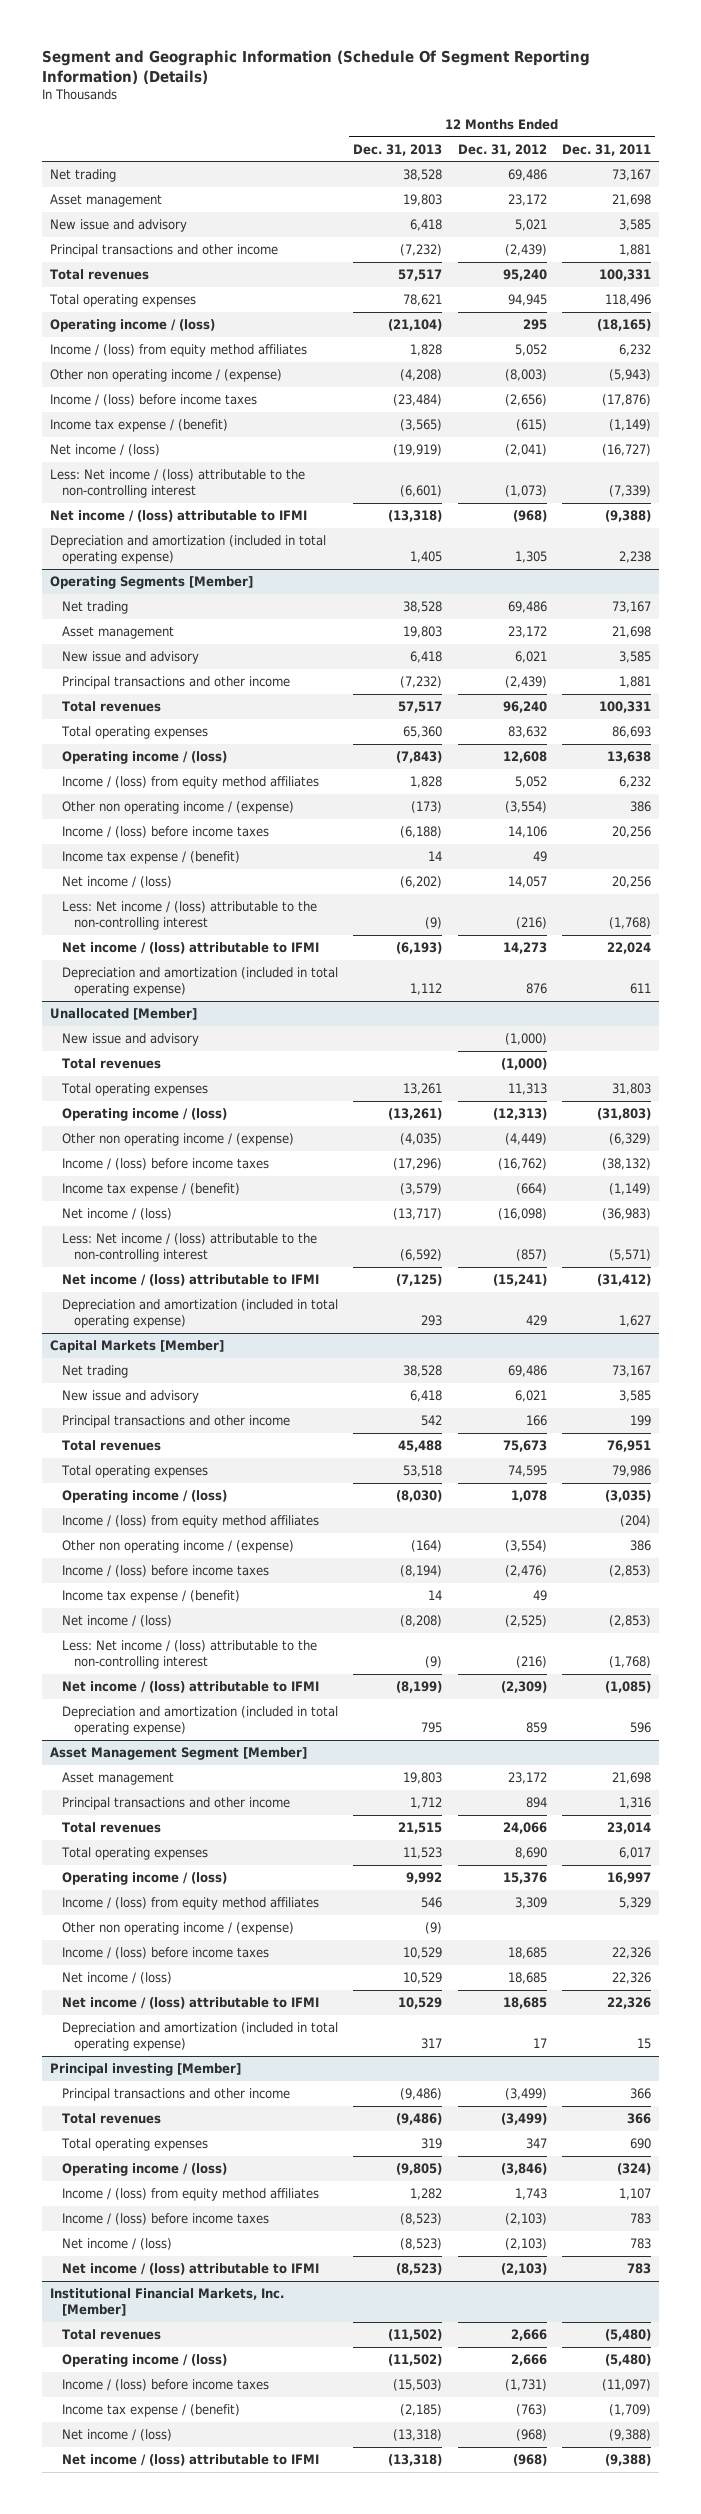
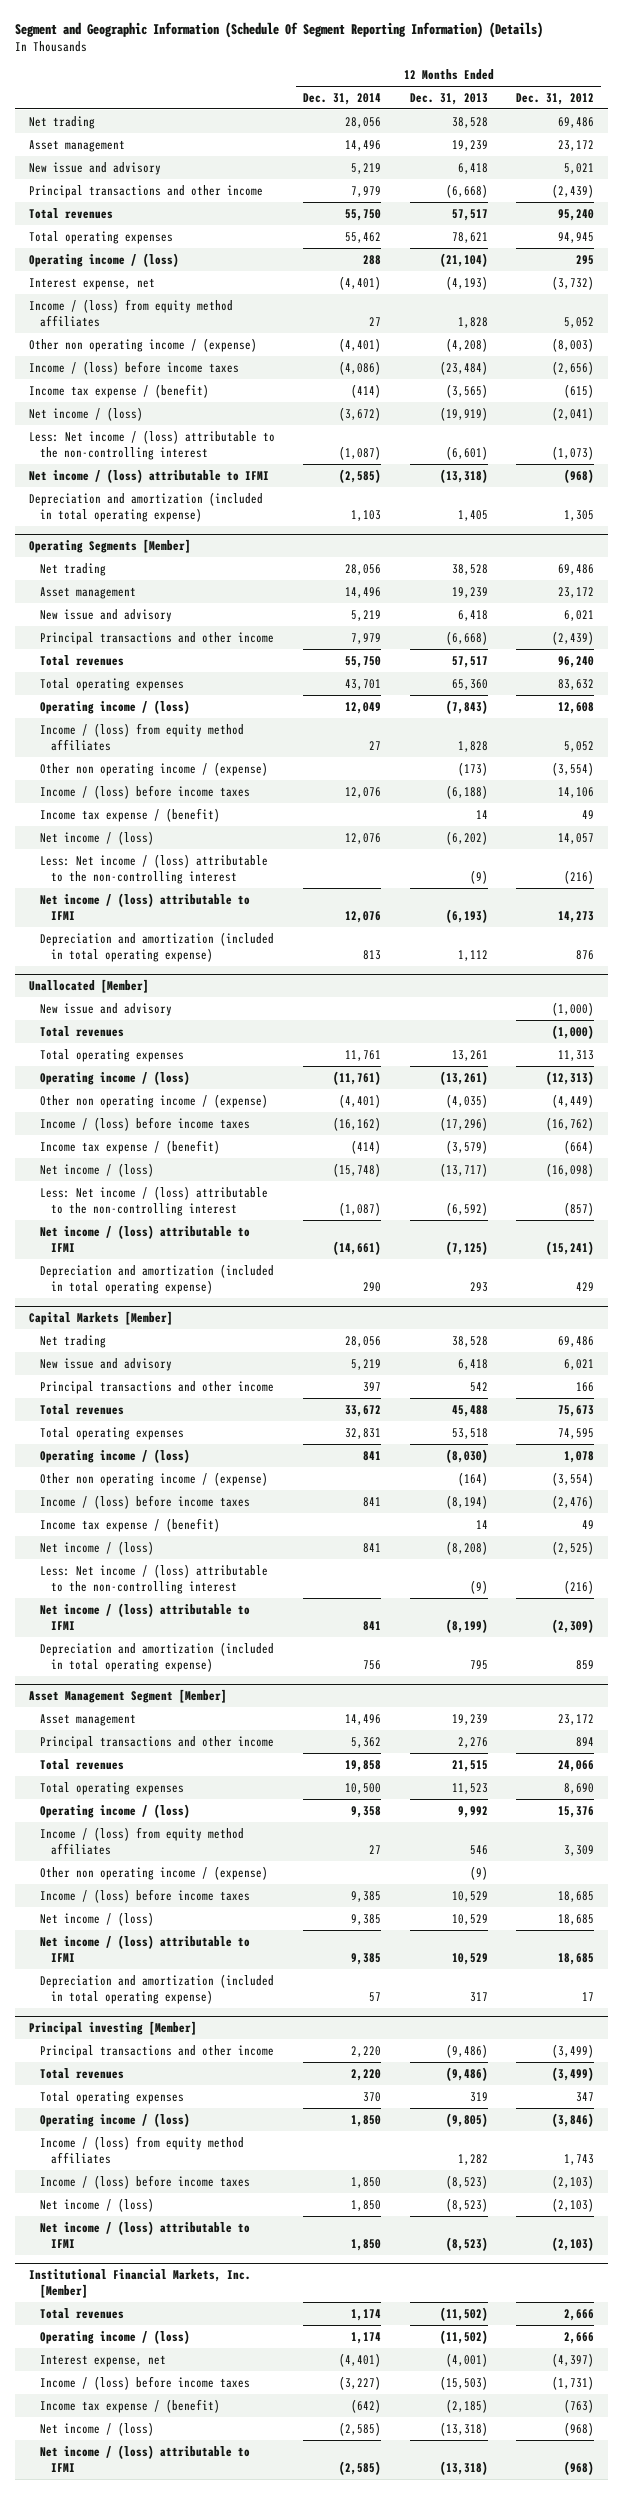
[562,143,652,156] Dec. 31, 2011 -> none
none -> [303,92,382,105] Dec. 31, 2014
[403,194,443,207] 19,803 -> [451,139,488,151] 19,239
[400,244,443,257] (7,232) -> [445,183,488,198] (6,668)
none -> [29,277,156,290] Interest expense, net
[403,626,443,639] 19,803 -> [451,586,488,598] 19,239
[400,676,443,689] (7,232) -> [445,630,488,645] (6,668)
[61,1515,319,1529] Income / (loss) from equity method affiliates -> none
[403,1772,443,1785] 19,803 -> [451,1713,488,1725] 19,239
[410,1797,443,1810] 1,712 -> [457,1736,488,1748] 2,276
none -> [40,2354,167,2367] Interest expense, net

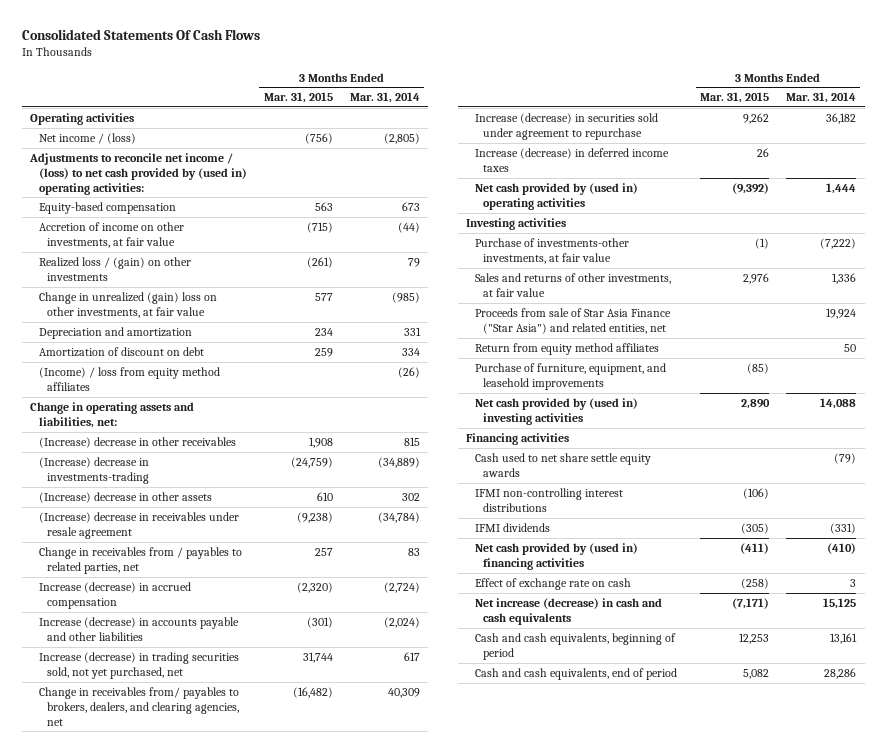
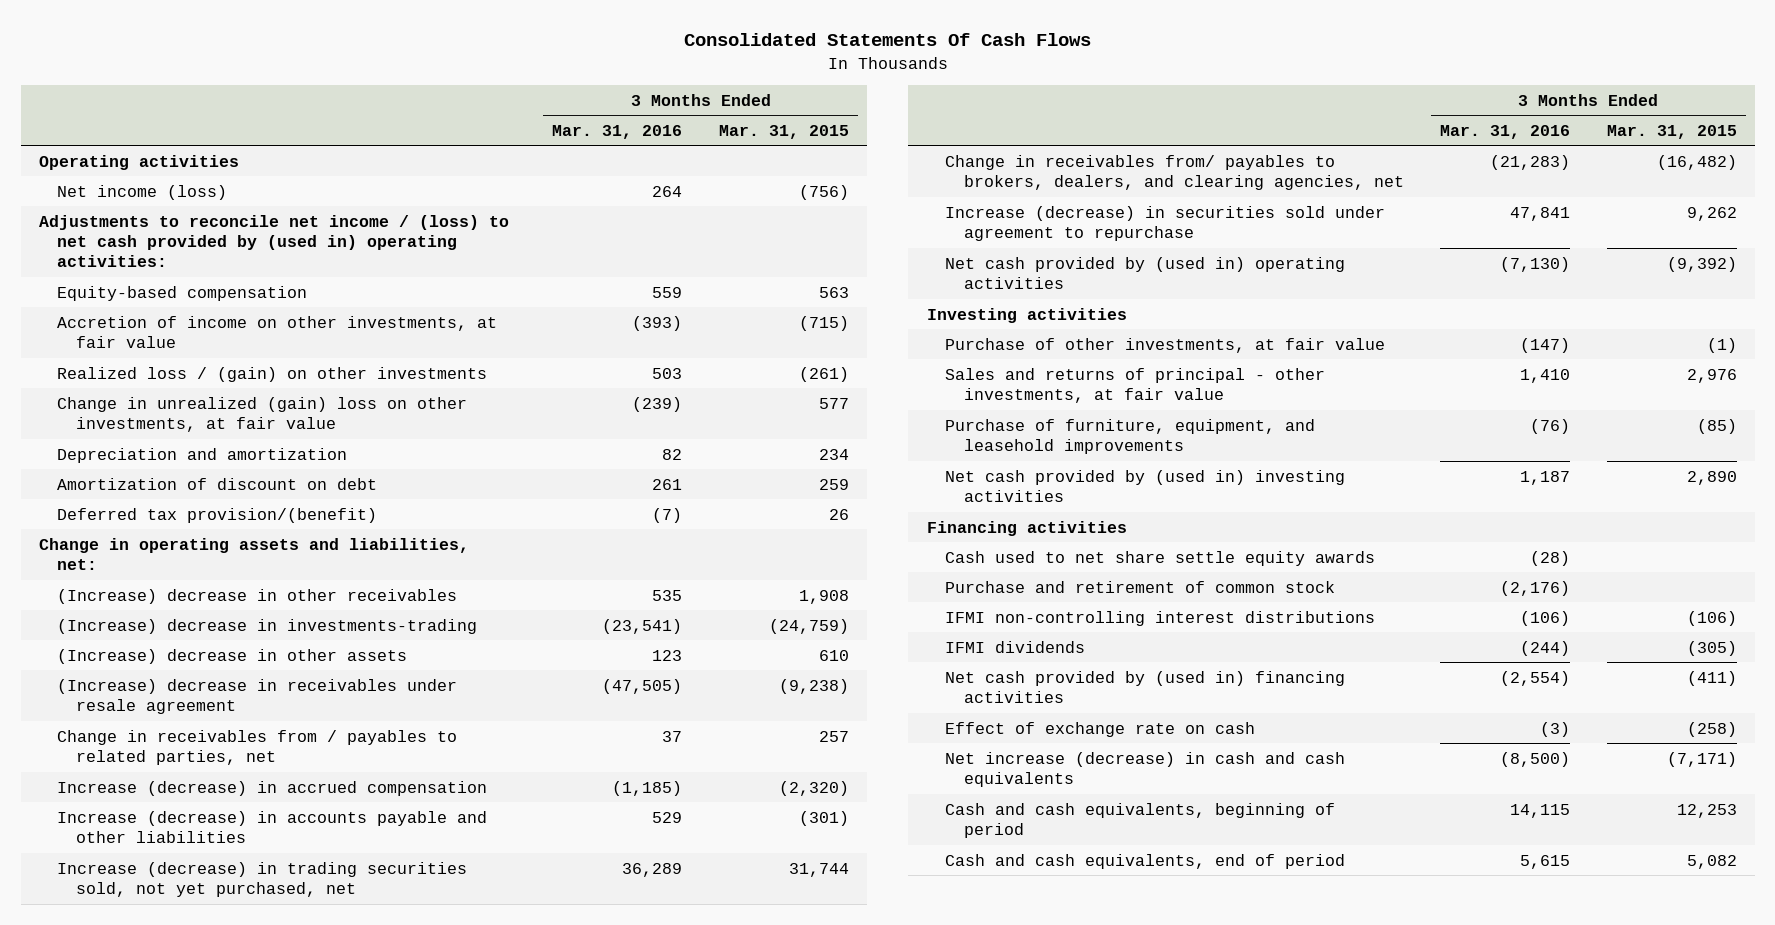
[349,92,420,104] Mar. 31, 2014 -> none
none -> [552,124,683,139] Mar. 31, 2016
[38,132,136,144] Net income / (loss) -> [57,184,228,200] Net income (loss)
[38,366,220,391] (Income) / loss from equity method affiliates -> none
none -> [57,507,378,523] Deferred tax provision/(benefit)
[474,147,669,172] Increase (decrease) in deferred income taxes -> none
[474,307,671,334] Proceeds from sale of Star Asia Finance ("Star Asia") and related entities, net -> none
[474,342,659,355] Return from equity method affiliates -> none
[474,237,629,264] Purchase of investments-other investments, at fair value -> [945,337,1386,353] Purchase of other investments, at fair value
[474,272,671,297] Sales and returns of other investments, at fair value -> [945,367,1326,403] Sales and returns of principal - other investments, at fair value
none -> [945,580,1336,593] Purchase and retirement of common stock

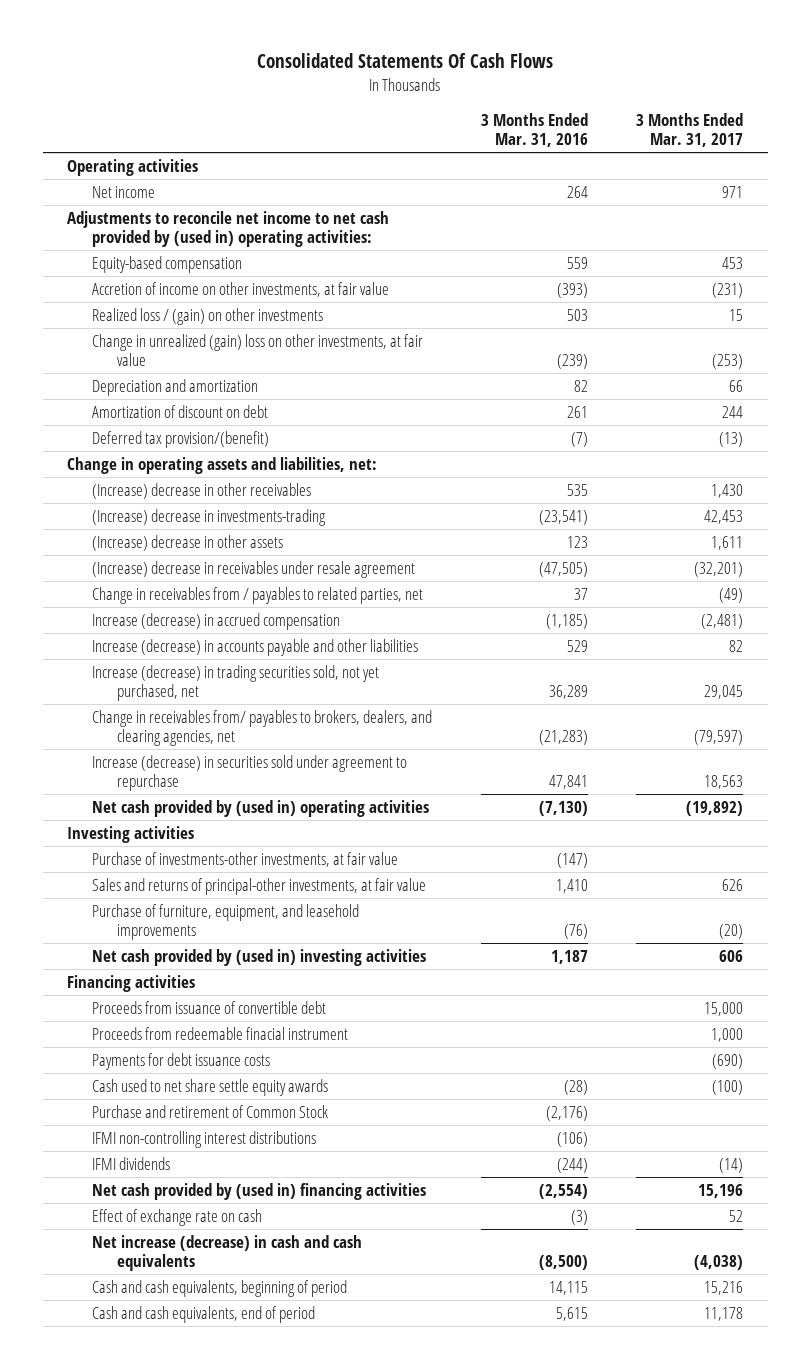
[718,124,849,139] Mar. 31, 2015 -> none
none -> [636,113,744,148] 3 Months Ended Mar. 31, 2017
[57,184,228,200] Net income (loss) -> [92,186,156,199] Net income
[38,214,509,268] Adjustments to reconcile net income / (loss) to net cash provided by (used in) operating activities: -> [67,211,390,248] Adjustments to reconcile net income to net cash provided by (used in) operating activities:
[945,337,1386,353] Purchase of other investments, at fair value -> [92,852,399,868] Purchase of investments-other investments, at fair value
[945,367,1326,403] Sales and returns of principal - other investments, at fair value -> [92,878,427,896] Sales and returns of principal-other investments, at fair value
none -> [92,1001,327,1015] Proceeds from issuance of convertible debt
none -> [92,1027,349,1041] Proceeds from redeemable finacial instrument
none -> [92,1053,271,1071] Payments for debt issuance costs
[945,580,1336,593] Purchase and retirement of common stock -> [92,1105,329,1119] Purchase and retirement of Common Stock

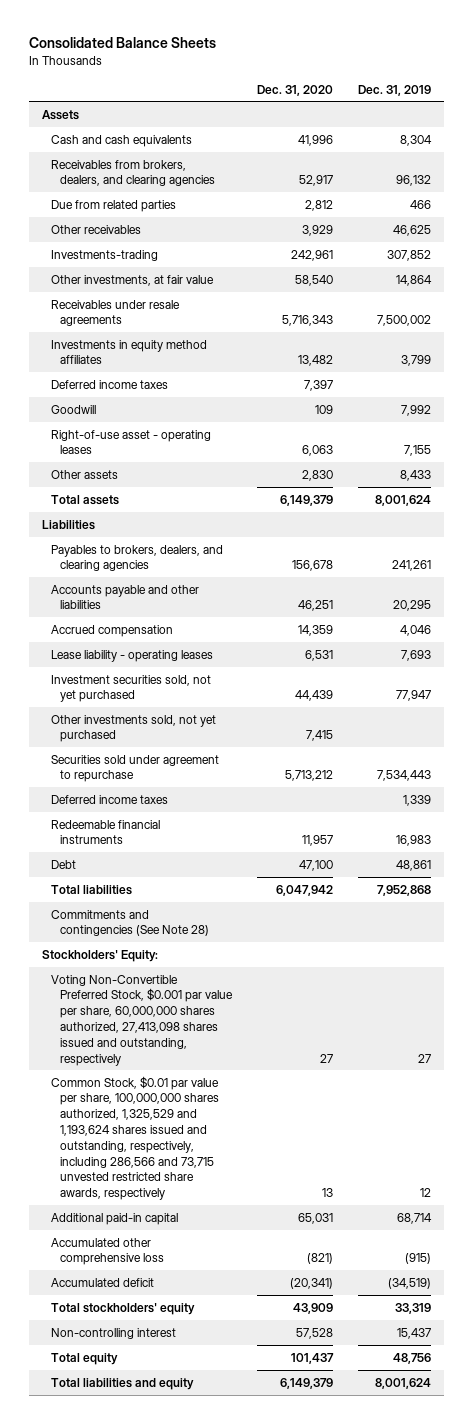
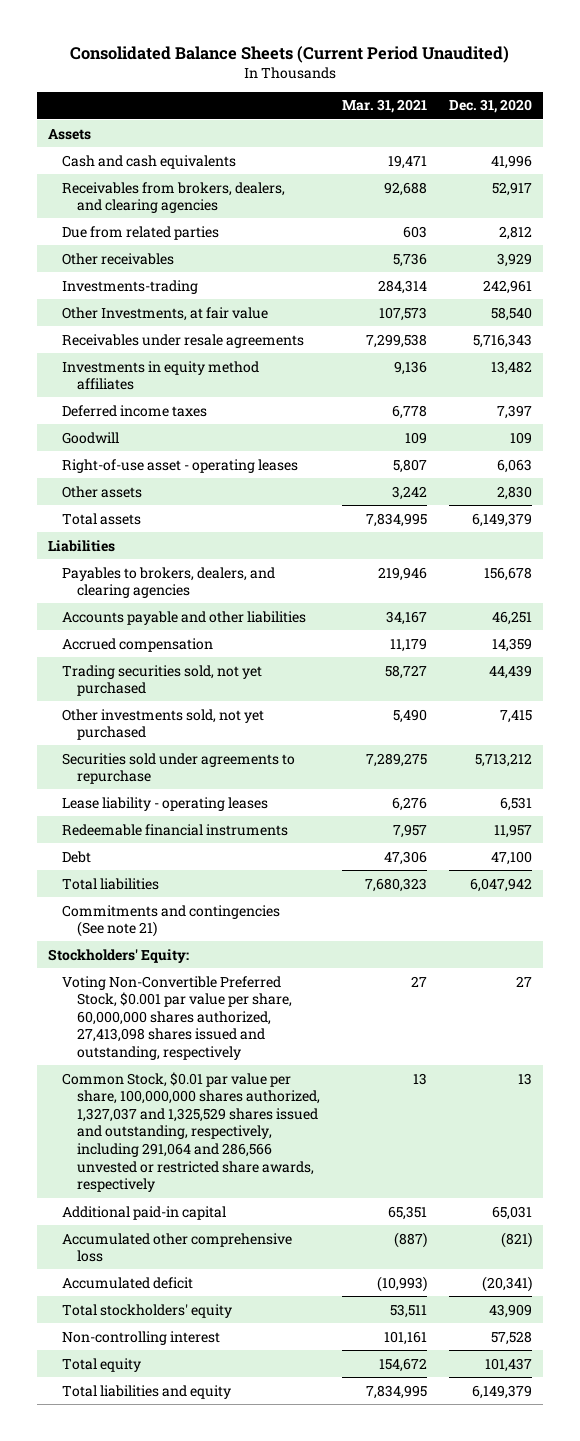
[29,37,217,49] Consolidated Balance Sheets -> [69,45,509,63] Consolidated Balance Sheets (Current Period Unaudited)
[358,84,432,96] Dec. 31, 2019 -> none
none -> [342,99,428,114] Mar. 31, 2021
[50,274,214,286] Other investments, at fair value -> [62,306,269,321] Other Investments, at fair value
[50,674,211,703] Investment securities sold, not yet purchased -> [62,664,263,697] Trading securities sold, not yet purchased
[50,794,168,804] Deferred income taxes -> none
[50,754,219,783] Securities sold under agreement to repurchase -> [62,752,296,785] Securities sold under agreements to repurchase
[50,649,213,662] Lease liability - operating leases -> [62,796,269,811] Lease liability - operating leases
[50,909,209,937] Commitments and contingencies (See Note 28) -> [62,904,281,938] Commitments and contingencies (See note 21)
[50,1075,219,1201] Common Stock, $0.01 par value per share, 100,000,000 shares authorized, 1,325,529 and 1,193,624 shares issued and outstanding, respectively, including 286,566 and 73,715 unvested restricted share awards, respectively -> [62,1071,321,1193] Common Stock, $0.01 par value per share, 100,000,000 shares authorized, 1,327,037 and 1,325,529 shares issued and outstanding, respectively, including 291,064 and 286,566 unvested or restricted share awards, respectively

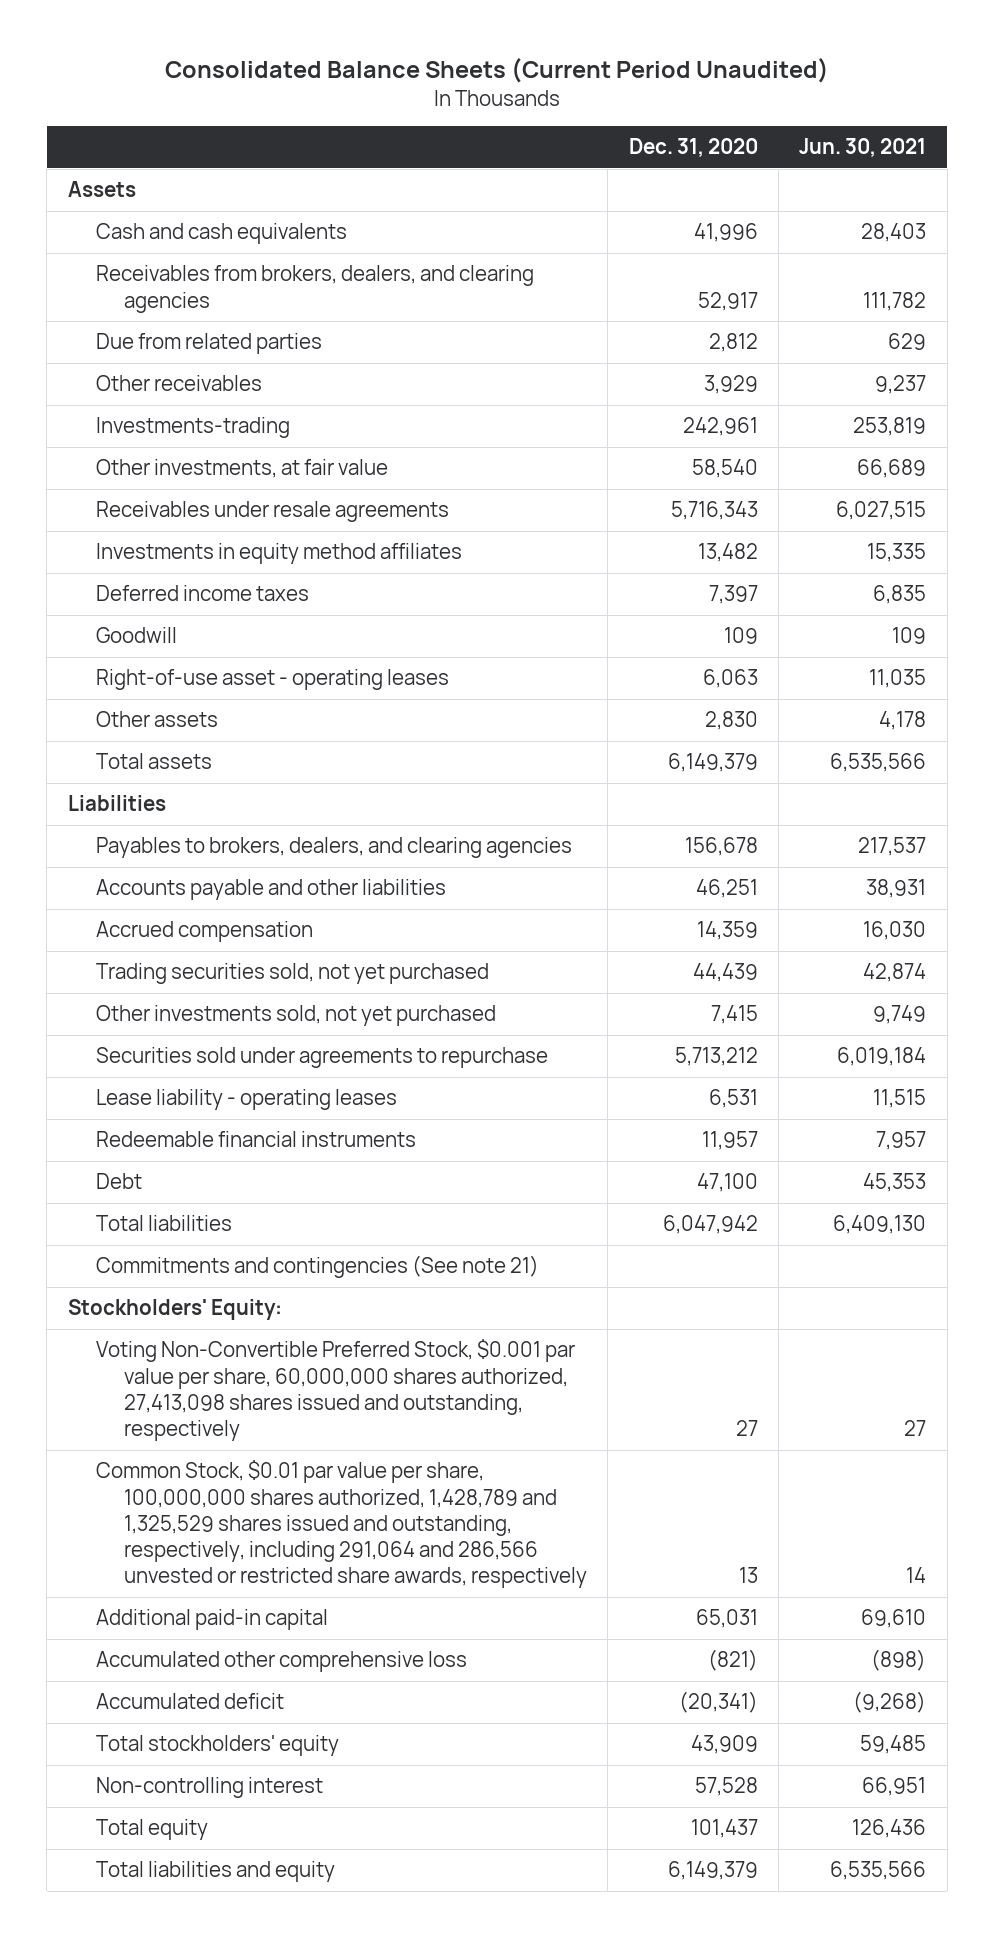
[342,99,428,114] Mar. 31, 2021 -> none
none -> [799,138,927,158] Jun. 30, 2021
[62,306,269,321] Other Investments, at fair value -> [95,459,388,479] Other investments, at fair value
[62,1071,321,1193] Common Stock, $0.01 par value per share, 100,000,000 shares authorized, 1,327,037 and 1,325,529 shares issued and outstanding, respectively, including 291,064 and 286,566 unvested or restricted share awards, respectively -> [95,1460,587,1589] Common Stock, $0.01 par value per share, 100,000,000 shares authorized, 1,428,789 and 1,325,529 shares issued and outstanding, respectively, including 291,064 and 286,566 unvested or restricted share awards, respectively

